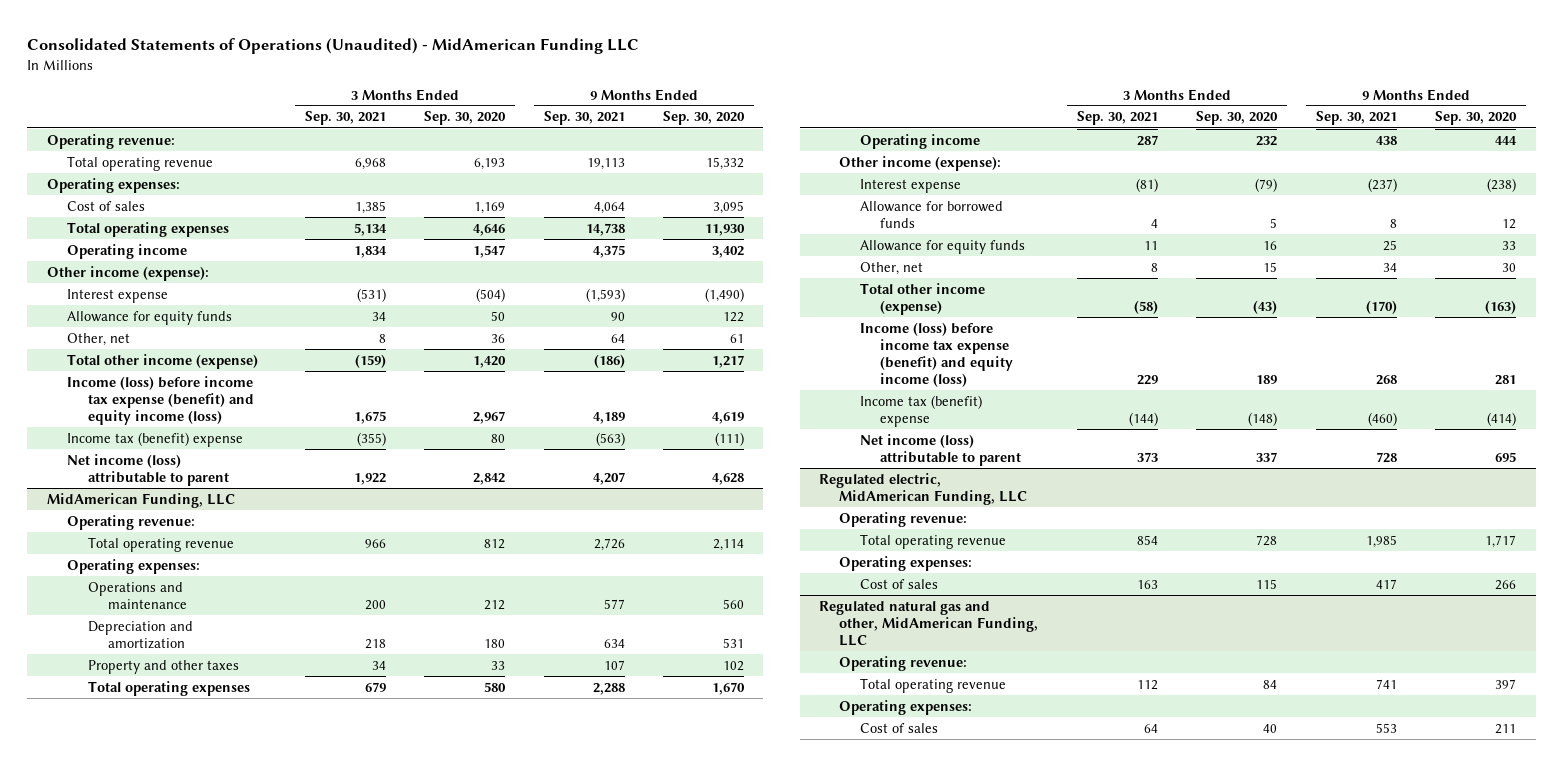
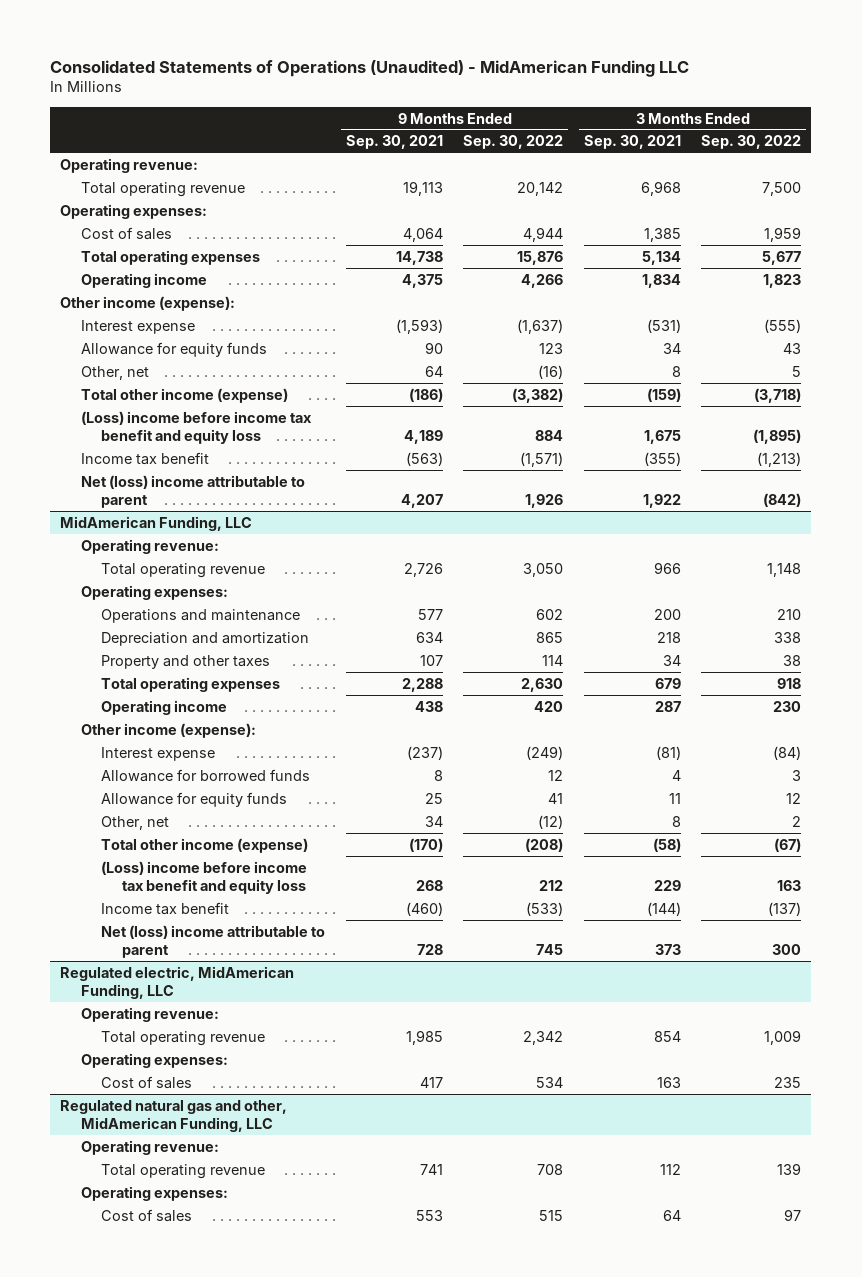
[424,111,507,126] Sep. 30, 2020 -> none
[663,111,746,126] Sep. 30, 2020 -> none
none -> [463,135,564,150] Sep. 30, 2022
none -> [701,135,802,150] Sep. 30, 2022
[67,375,254,425] Income (loss) before income tax expense (benefit) and equity income (loss) -> [80,410,312,444] (Loss) income before income tax benefit and equity loss
[67,431,244,447] Income tax (benefit) expense -> [80,451,209,465] Income tax benefit
[67,453,229,486] Net income (loss) attributable to parent -> [80,474,305,508] Net (loss) income attributable to parent
[859,321,1014,387] Income (loss) before income tax expense (benefit) and equity income (loss) -> [101,860,308,894] (Loss) income before income tax benefit and equity loss
[859,394,982,427] Income tax (benefit) expense -> [101,901,230,915] Income tax benefit
[859,433,1022,466] Net income (loss) attributable to parent -> [101,924,326,958] Net (loss) income attributable to parent

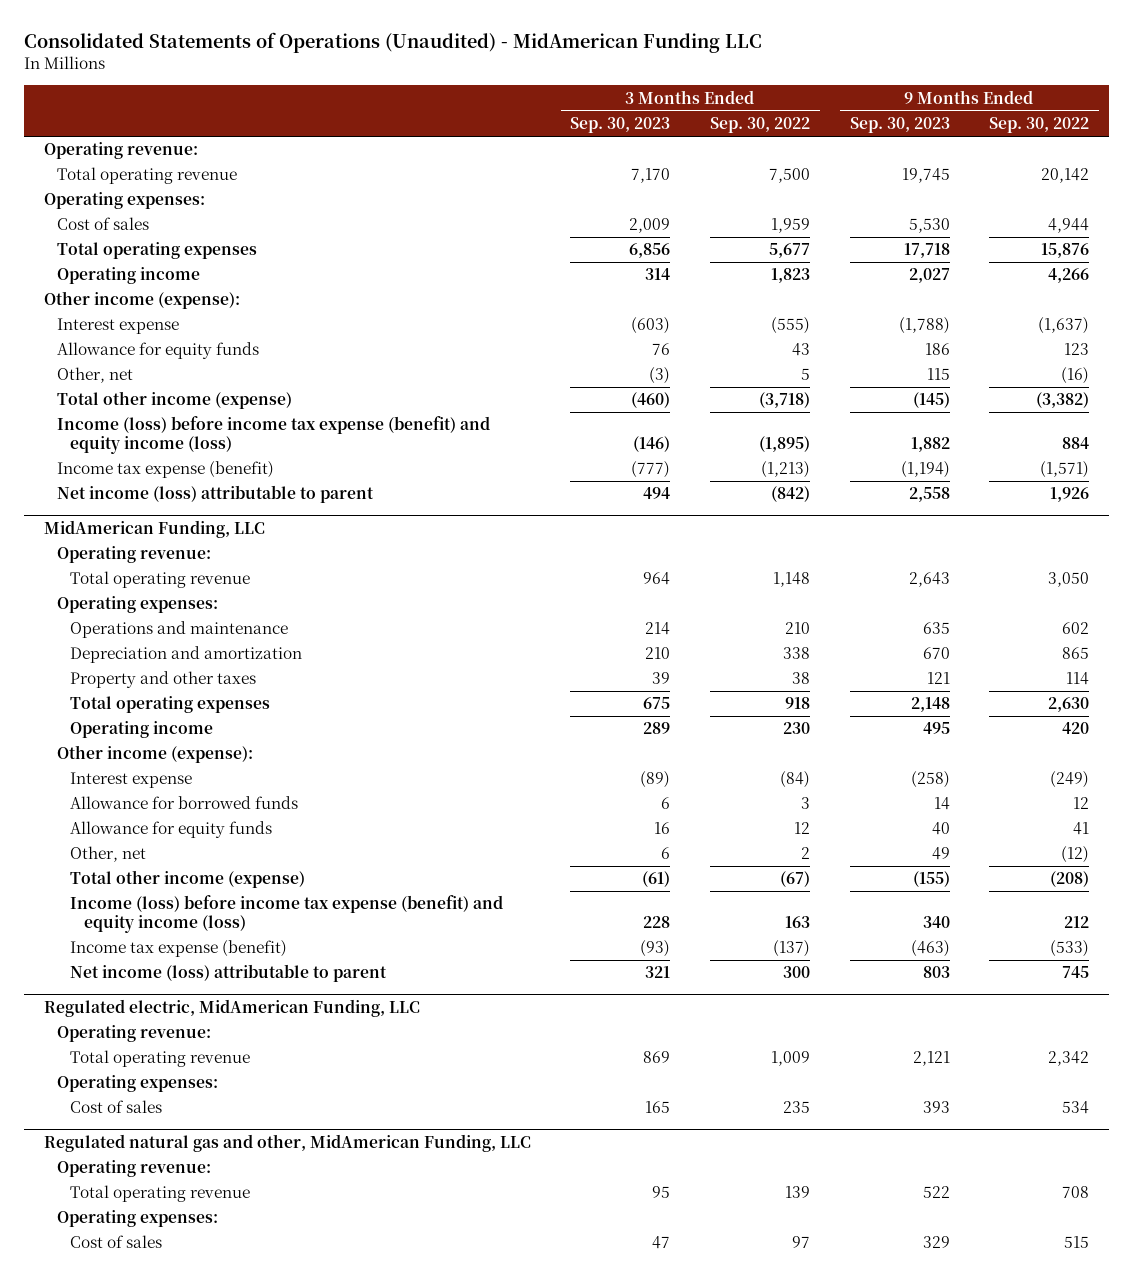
[345,135,443,150] Sep. 30, 2021 -> none
[583,135,681,150] Sep. 30, 2021 -> none
none -> [570,117,671,134] Sep. 30, 2023
none -> [849,117,950,134] Sep. 30, 2023
[80,410,312,444] (Loss) income before income tax benefit and equity loss -> [57,416,491,455] Income (loss) before income tax expense (benefit) and equity income (loss)
[80,451,209,465] Income tax benefit -> [57,461,275,479] Income tax expense (benefit)
[80,474,305,508] Net (loss) income attributable to parent -> [57,485,375,504] Net income (loss) attributable to parent
[101,860,308,894] (Loss) income before income tax benefit and equity loss -> [70,895,504,934] Income (loss) before income tax expense (benefit) and equity income (loss)
[101,901,230,915] Income tax benefit -> [70,940,288,958] Income tax expense (benefit)
[101,924,326,958] Net (loss) income attributable to parent -> [70,964,388,983] Net income (loss) attributable to parent

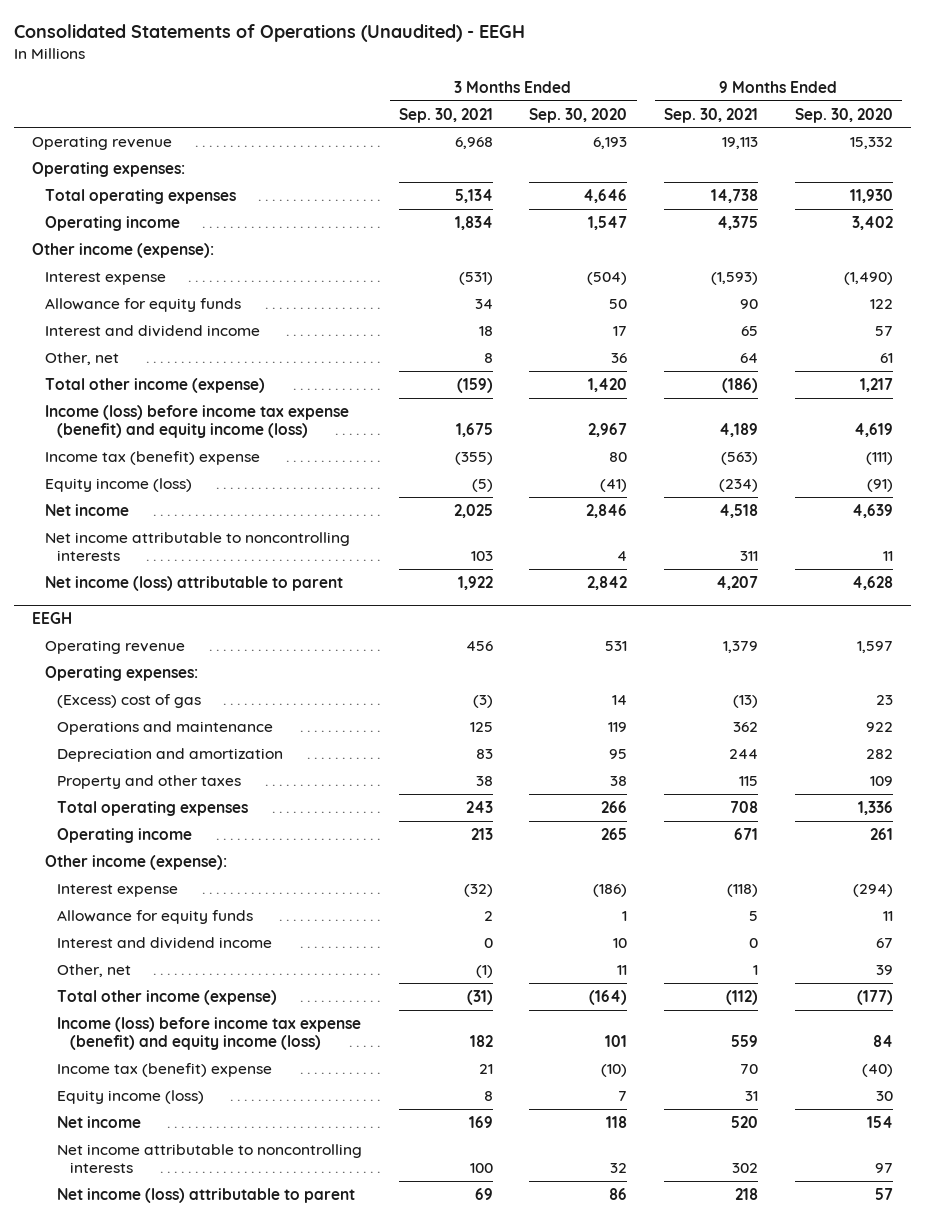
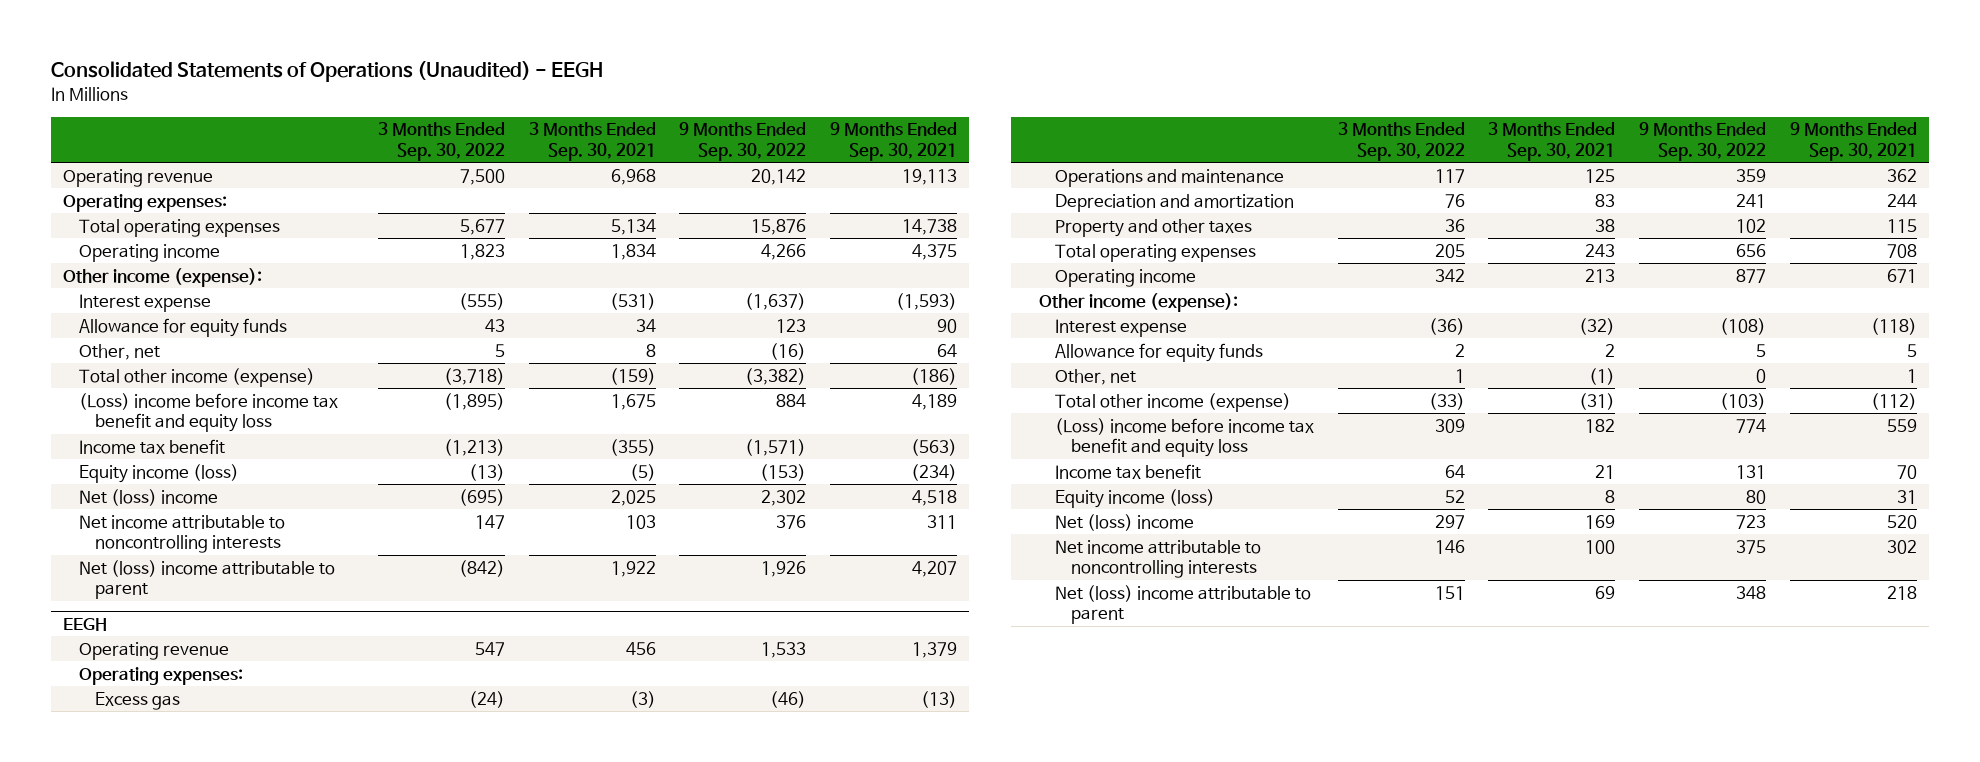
[529,107,628,123] Sep. 30, 2020 -> none
[794,107,893,123] Sep. 30, 2020 -> none
none -> [377,122,505,161] 3 Months Ended Sep. 30, 2022
none -> [679,122,807,161] 9 Months Ended Sep. 30, 2022
[44,324,260,337] Interest and dividend income -> none
[44,404,349,439] Income (loss) before income tax expense (benefit) and equity income (loss) -> [79,392,339,433] (Loss) income before income tax benefit and equity loss
[44,450,260,465] Income tax (benefit) expense -> [79,438,226,454] Income tax benefit
[44,503,129,516] Net income -> [79,488,219,506] Net (loss) income
[44,575,343,591] Net income (loss) attributable to parent -> [79,559,336,600] Net (loss) income attributable to parent
[57,693,202,708] (Excess) cost of gas -> [95,691,181,710] Excess gas
[57,936,273,949] Interest and dividend income -> none
[57,1016,362,1051] Income (loss) before income tax expense (benefit) and equity income (loss) -> [1054,417,1314,458] (Loss) income before income tax benefit and equity loss
[57,1062,273,1077] Income tax (benefit) expense -> [1054,463,1201,479] Income tax benefit
[57,1115,142,1128] Net income -> [1054,513,1194,531] Net (loss) income
[57,1187,356,1203] Net income (loss) attributable to parent -> [1054,584,1311,625] Net (loss) income attributable to parent

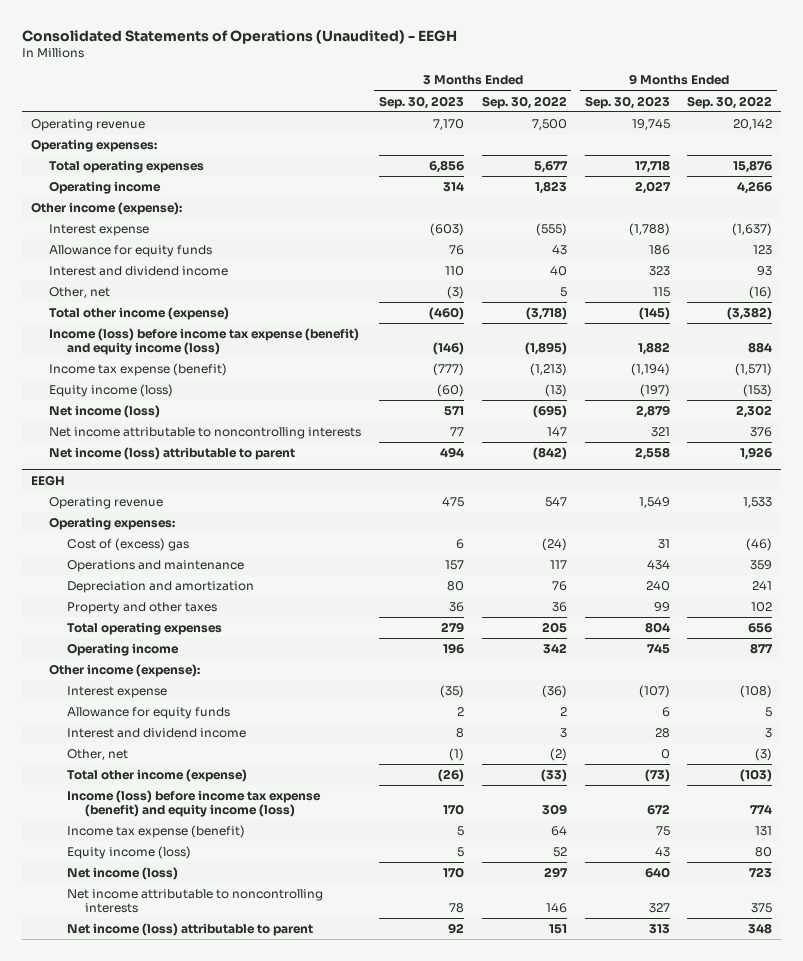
[528,122,656,161] 3 Months Ended Sep. 30, 2021 -> none
[829,122,957,161] 9 Months Ended Sep. 30, 2021 -> none
none -> [378,95,464,109] Sep. 30, 2023
none -> [584,95,670,109] Sep. 30, 2023
none -> [48,266,228,277] Interest and dividend income
[79,392,339,433] (Loss) income before income tax benefit and equity loss -> [48,328,359,356] Income (loss) before income tax expense (benefit) and equity income (loss)
[79,438,226,454] Income tax benefit -> [48,363,227,377] Income tax expense (benefit)
[79,488,219,506] Net (loss) income -> [48,405,160,419] Net income (loss)
[79,559,336,600] Net (loss) income attributable to parent -> [48,447,295,461] Net income (loss) attributable to parent
[95,691,181,710] Excess gas -> [67,538,190,552] Cost of (excess) gas
none -> [67,728,247,739] Interest and dividend income
[1454,368,1465,383] 1 -> [549,748,567,762] (2)
[1756,368,1767,383] 0 -> [755,748,773,762] (3)
[1054,417,1314,458] (Loss) income before income tax benefit and equity loss -> [67,790,322,818] Income (loss) before income tax expense (benefit) and equity income (loss)
[1054,463,1201,479] Income tax benefit -> [67,825,246,839] Income tax expense (benefit)
[1054,513,1194,531] Net (loss) income -> [67,867,179,881] Net income (loss)
[1054,584,1311,625] Net (loss) income attributable to parent -> [67,923,314,937] Net income (loss) attributable to parent

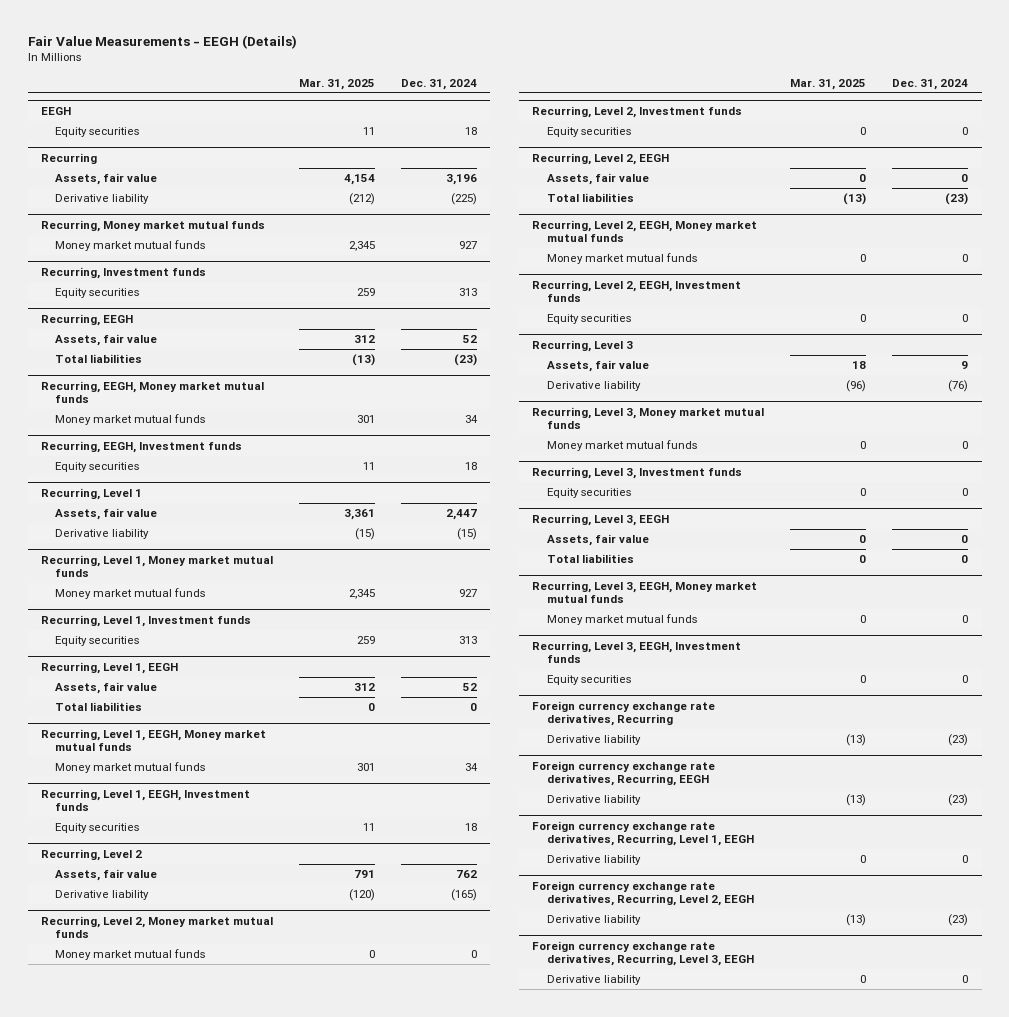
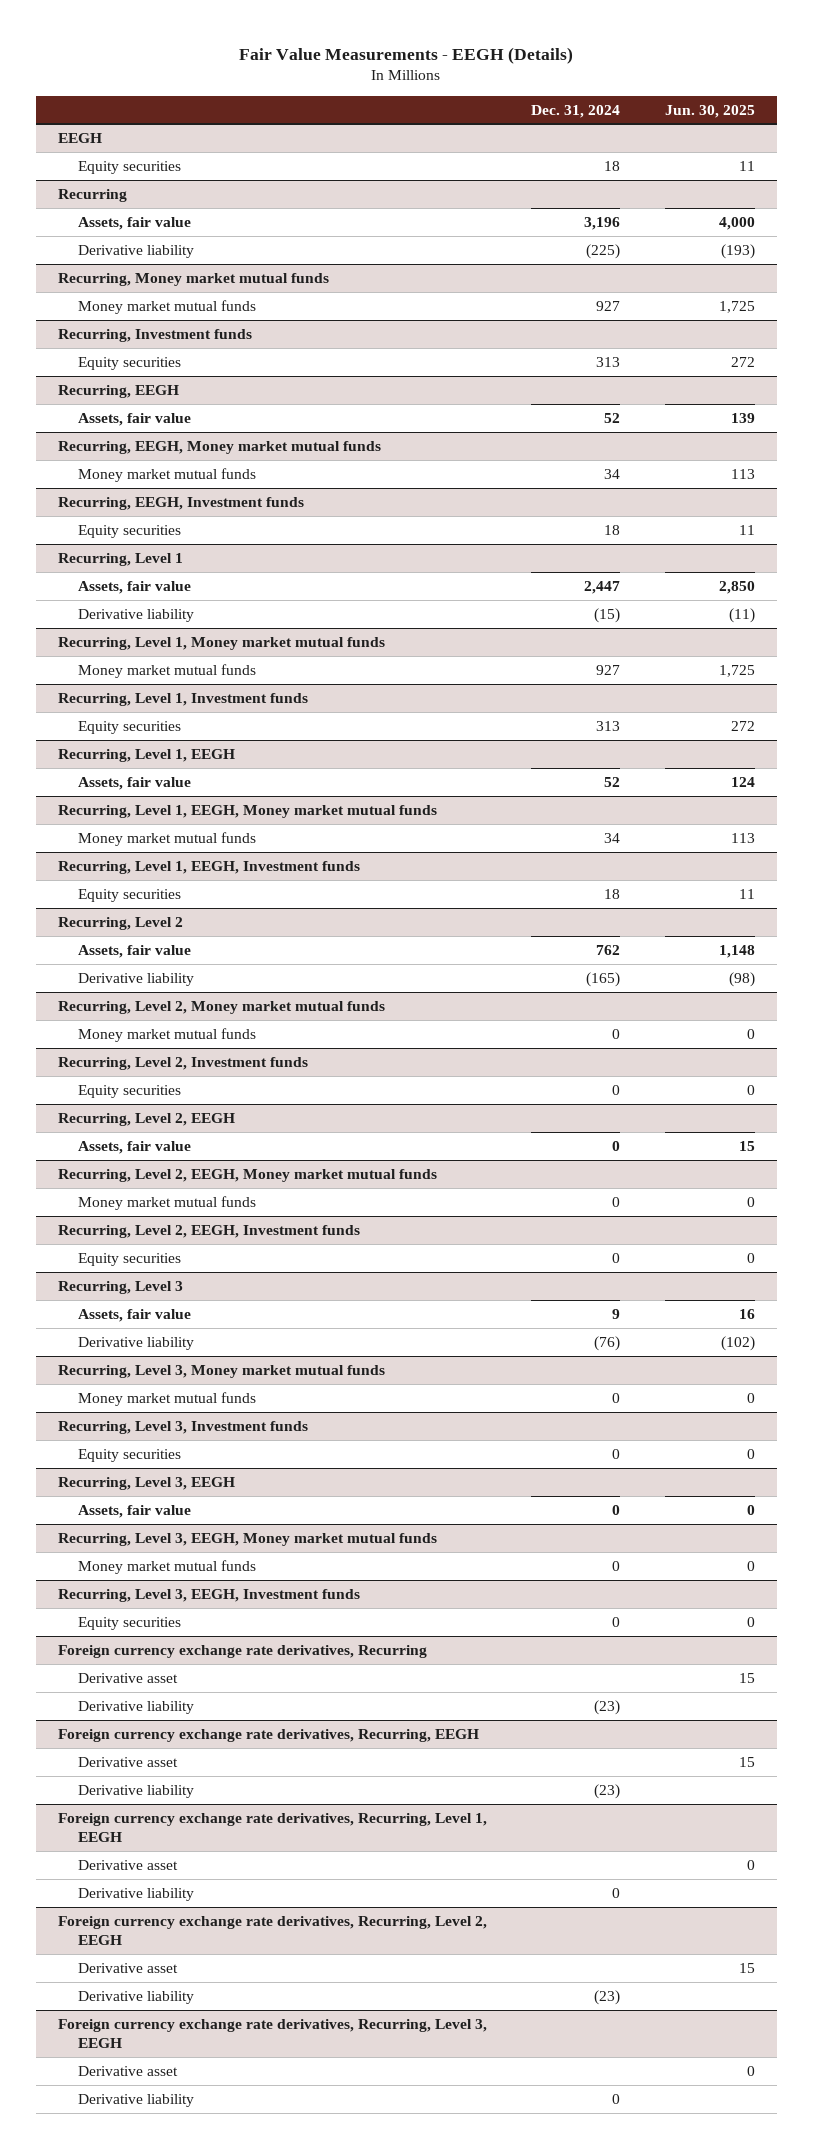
[298,79,375,91] Mar. 31, 2025 -> none
none -> [664,104,755,118] Jun. 30, 2025
[55,354,143,364] Total liabilities -> none
[55,702,143,712] Total liabilities -> none
[546,193,634,203] Total liabilities -> none
[546,554,634,564] Total liabilities -> none
none -> [78,1672,179,1683] Derivative asset
none -> [78,1756,179,1767] Derivative asset
none -> [78,1859,179,1870] Derivative asset
none -> [78,1962,179,1973] Derivative asset
none -> [78,2065,179,2076] Derivative asset

